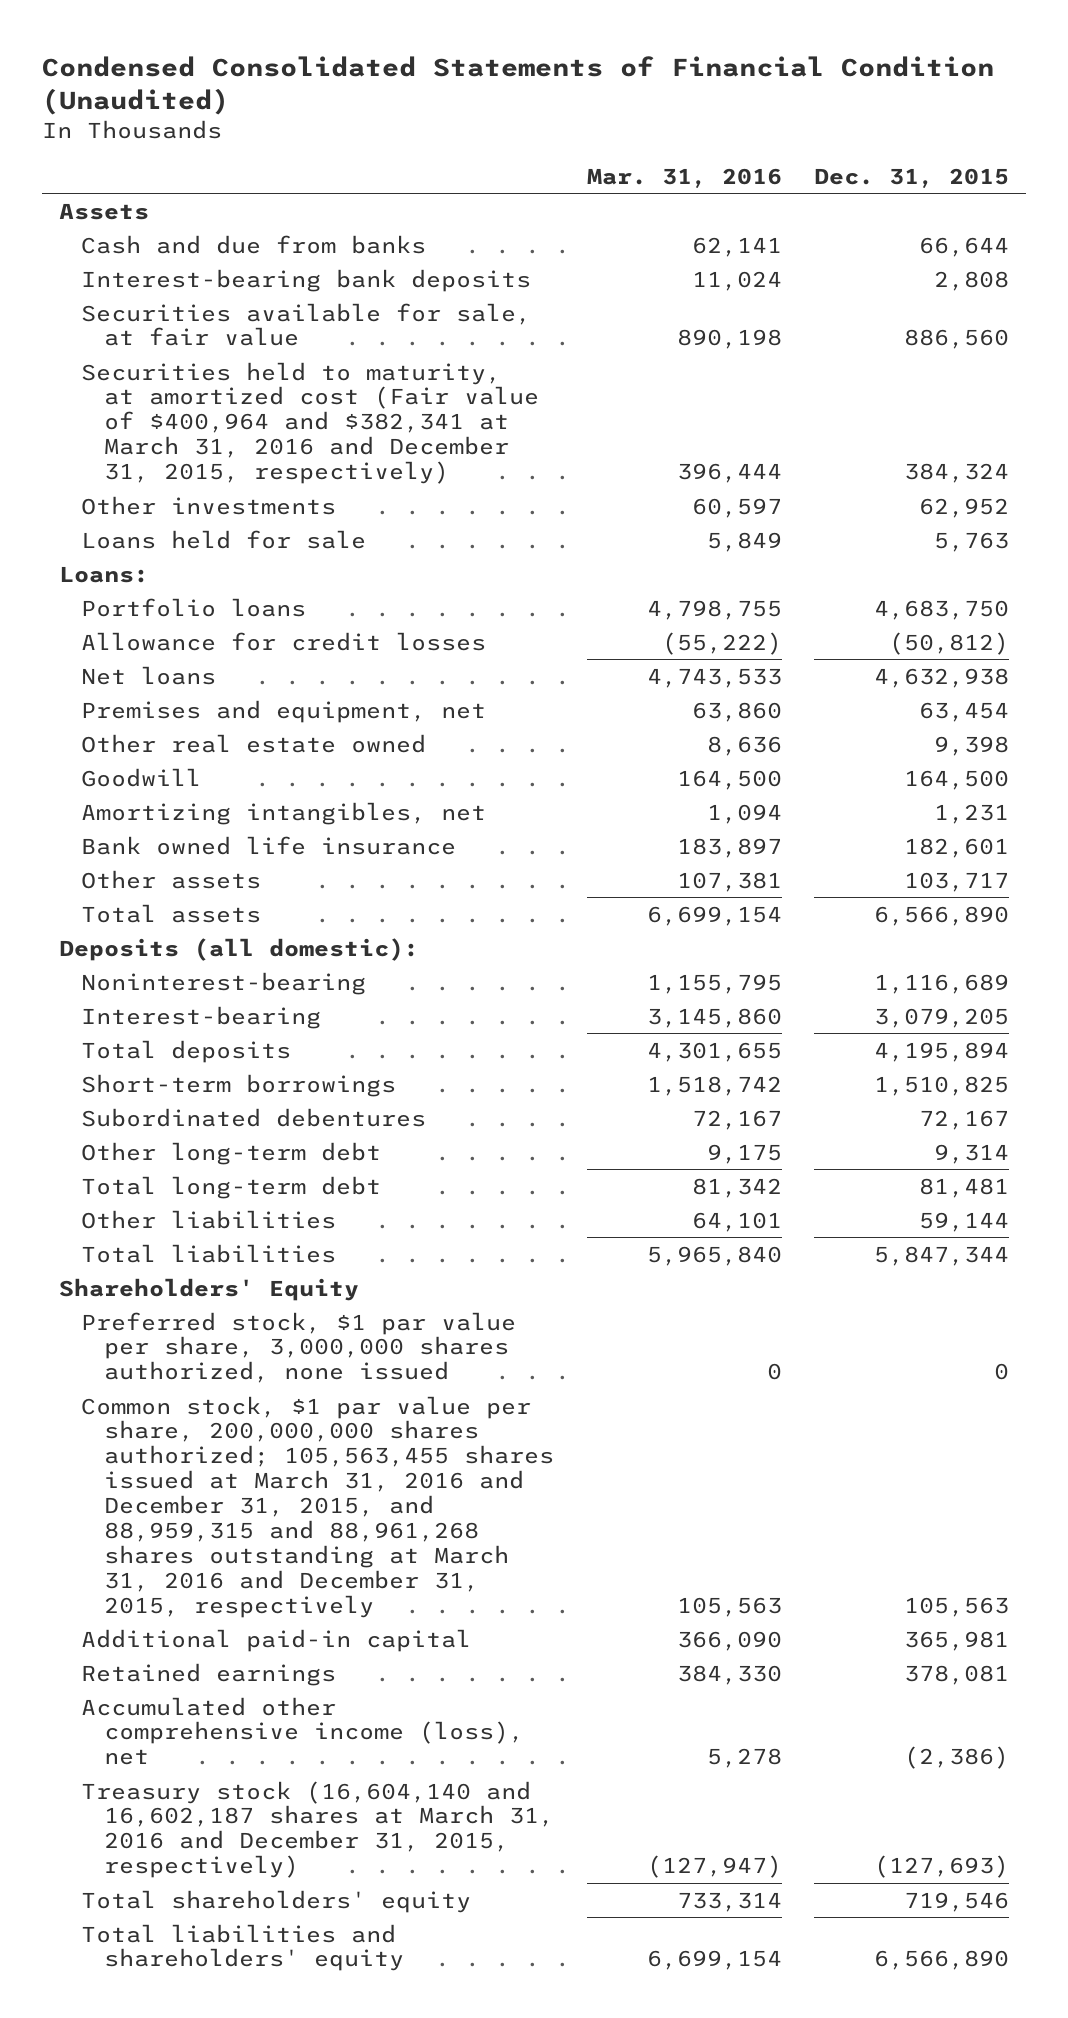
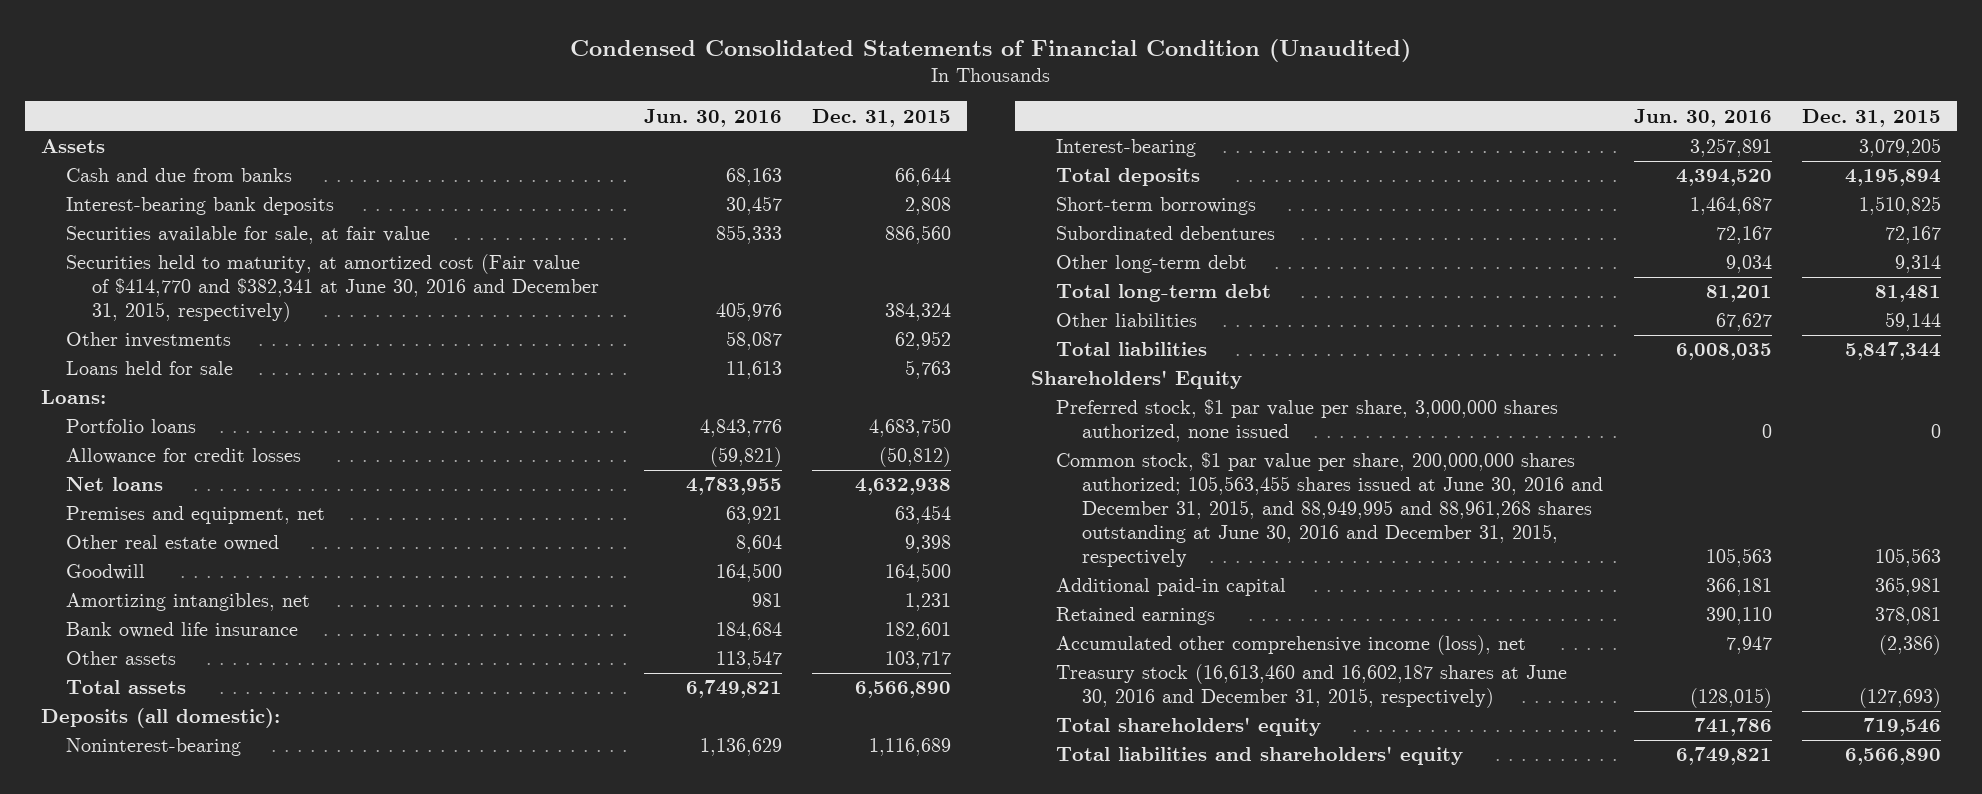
[586,167,782,188] Mar. 31, 2016 -> none
none -> [643,108,782,127] Jun. 30, 2016
[81,361,540,485] Securities held to maturity, at amortized cost (Fair value of $400,964 and $382,341 at March 31, 2016 and December 31, 2015, respectively) -> [66,254,599,323] Securities held to maturity, at amortized cost (Fair value of $414,770 and $382,341 at June 30, 2016 and December 31, 2015, respectively)
[81,1395,555,1618] Common stock, $1 par value per share, 200,000,000 shares authorized; 105,563,455 shares issued at March 31, 2016 and December 31, 2015, and 88,959,315 and 88,961,268 shares outstanding at March 31, 2016 and December 31, 2015, respectively -> [1056,452,1603,567] Common stock, $1 par value per share, 200,000,000 shares authorized; 105,563,455 shares issued at June 30, 2016 and December 31, 2015, and 88,949,995 and 88,961,268 shares outstanding at June 30, 2016 and December 31, 2015, respectively
[81,1780,555,1879] Treasury stock (16,604,140 and 16,602,187 shares at March 31, 2016 and December 31, 2015, respectively) -> [1056,664,1568,709] Treasury stock (16,613,460 and 16,602,187 shares at June 30, 2016 and December 31, 2015, respectively)

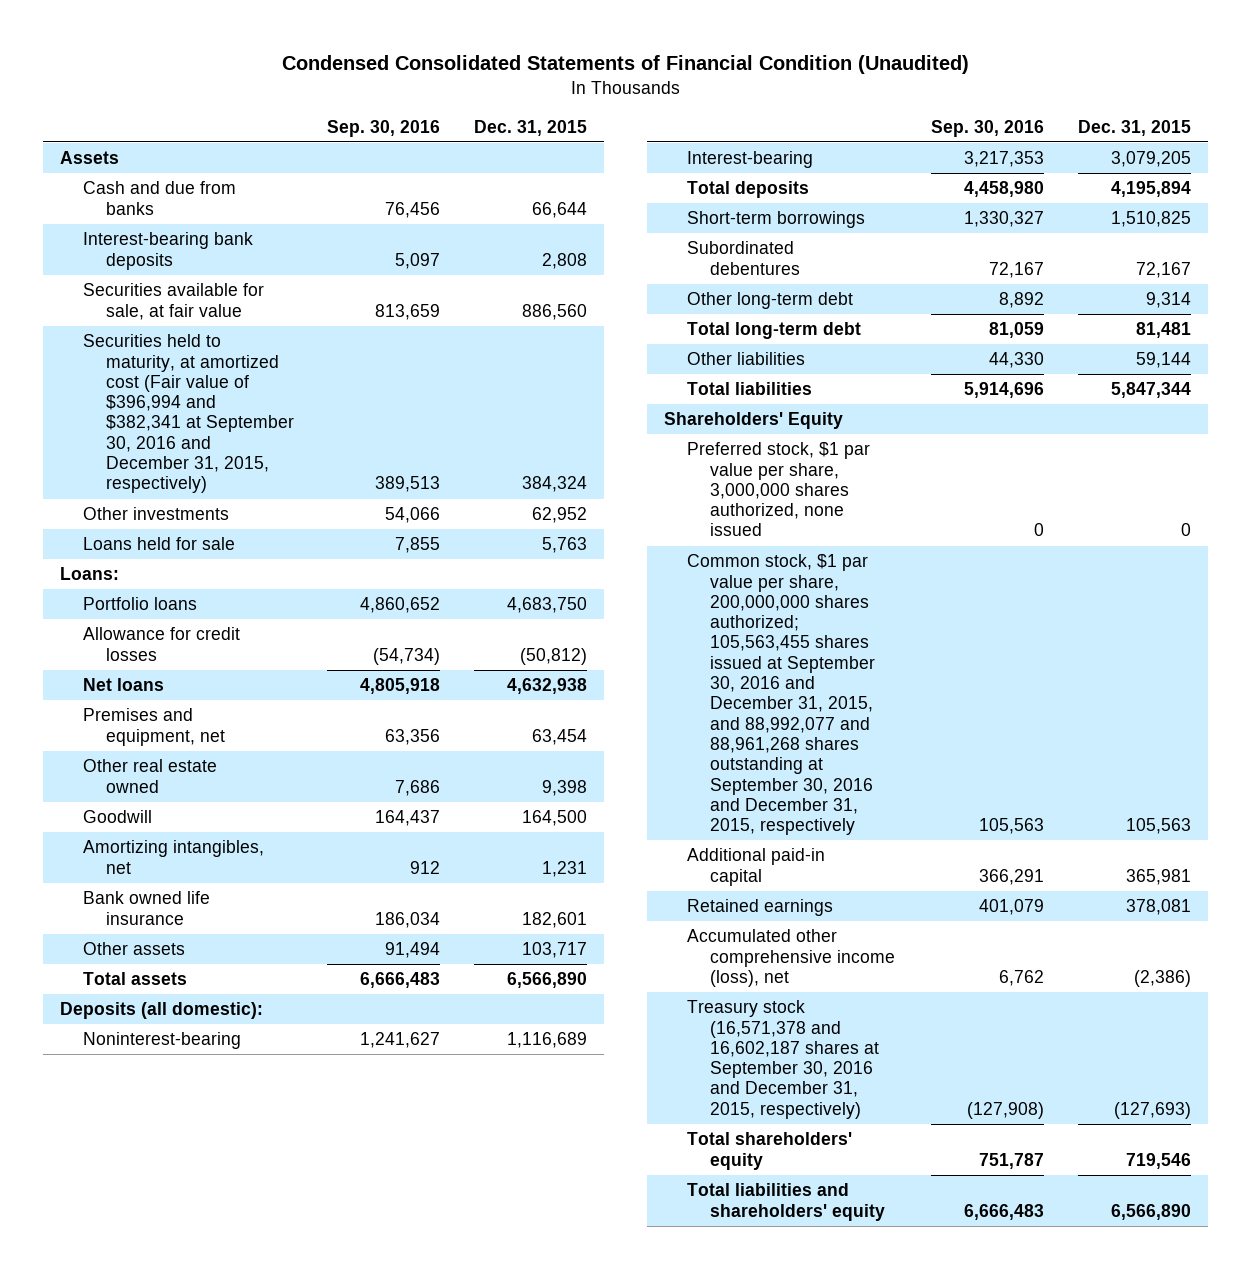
[643,108,782,127] Jun. 30, 2016 -> none
none -> [327,119,441,137] Sep. 30, 2016
[66,254,599,323] Securities held to maturity, at amortized cost (Fair value of $414,770 and $382,341 at June 30, 2016 and December 31, 2015, respectively) -> [82,334,294,494] Securities held to maturity, at amortized cost (Fair value of $396,994 and $382,341 at September 30, 2016 and December 31, 2015, respectively)
[1056,452,1603,567] Common stock, $1 par value per share, 200,000,000 shares authorized; 105,563,455 shares issued at June 30, 2016 and December 31, 2015, and 88,949,995 and 88,961,268 shares outstanding at June 30, 2016 and December 31, 2015, respectively -> [687,554,875,836] Common stock, $1 par value per share, 200,000,000 shares authorized; 105,563,455 shares issued at September 30, 2016 and December 31, 2015, and 88,992,077 and 88,961,268 shares outstanding at September 30, 2016 and December 31, 2015, respectively
[1056,664,1568,709] Treasury stock (16,613,460 and 16,602,187 shares at June 30, 2016 and December 31, 2015, respectively) -> [687,1000,879,1119] Treasury stock (16,571,378 and 16,602,187 shares at September 30, 2016 and December 31, 2015, respectively)

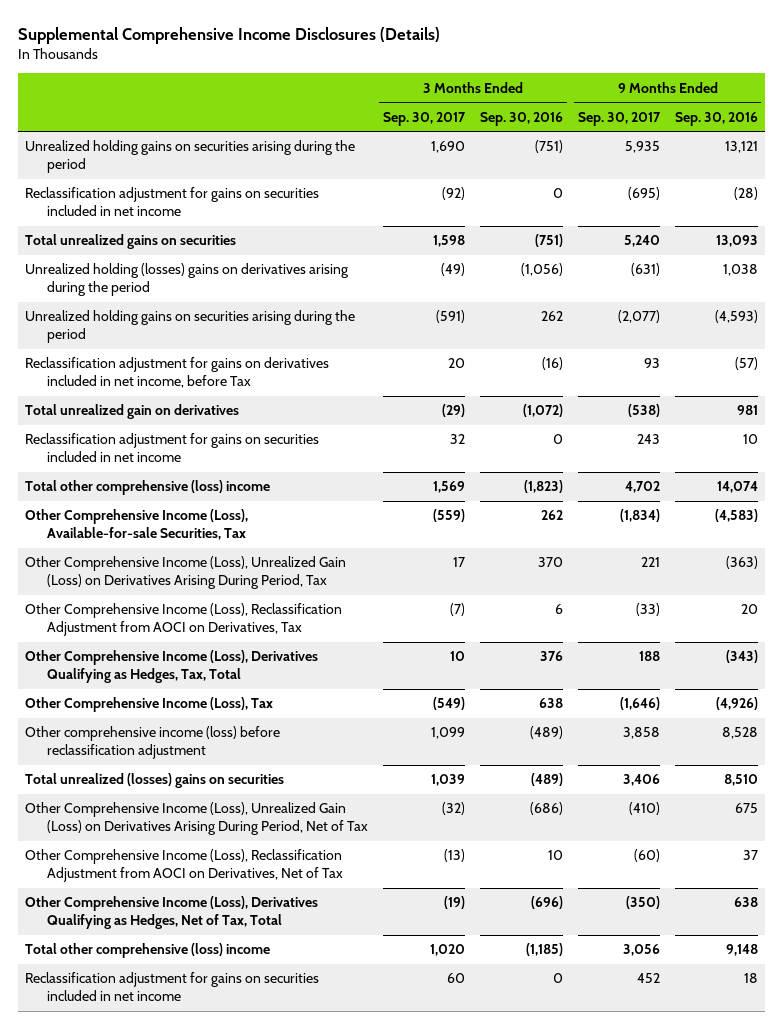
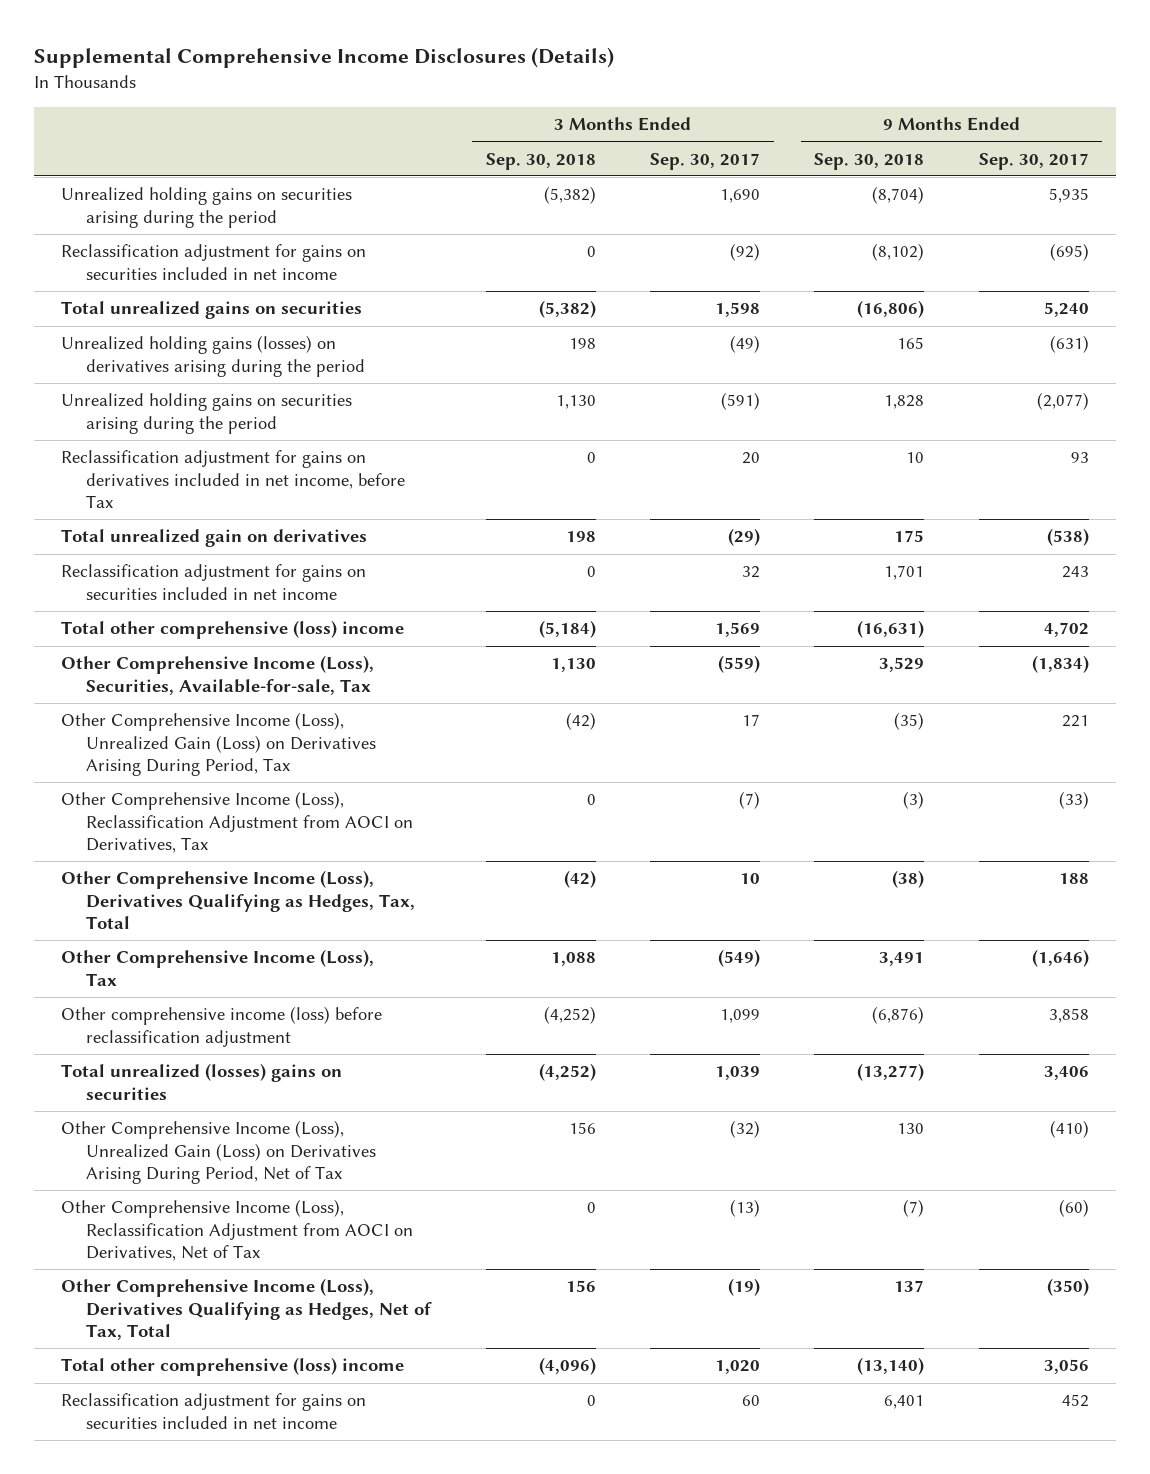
[479,111,563,126] Sep. 30, 2016 -> none
[674,111,758,126] Sep. 30, 2016 -> none
none -> [485,152,596,170] Sep. 30, 2018
none -> [814,152,925,170] Sep. 30, 2018
[25,263,350,297] Unrealized holding (losses) gains on derivatives arising during the period -> [61,335,366,377] Unrealized holding gains (losses) on derivatives arising during the period
[25,509,249,541] Other Comprehensive Income (Loss), Available-for-sale Securities, Tax -> [61,655,375,695] Other Comprehensive Income (Loss), Securities, Available-for-sale, Tax

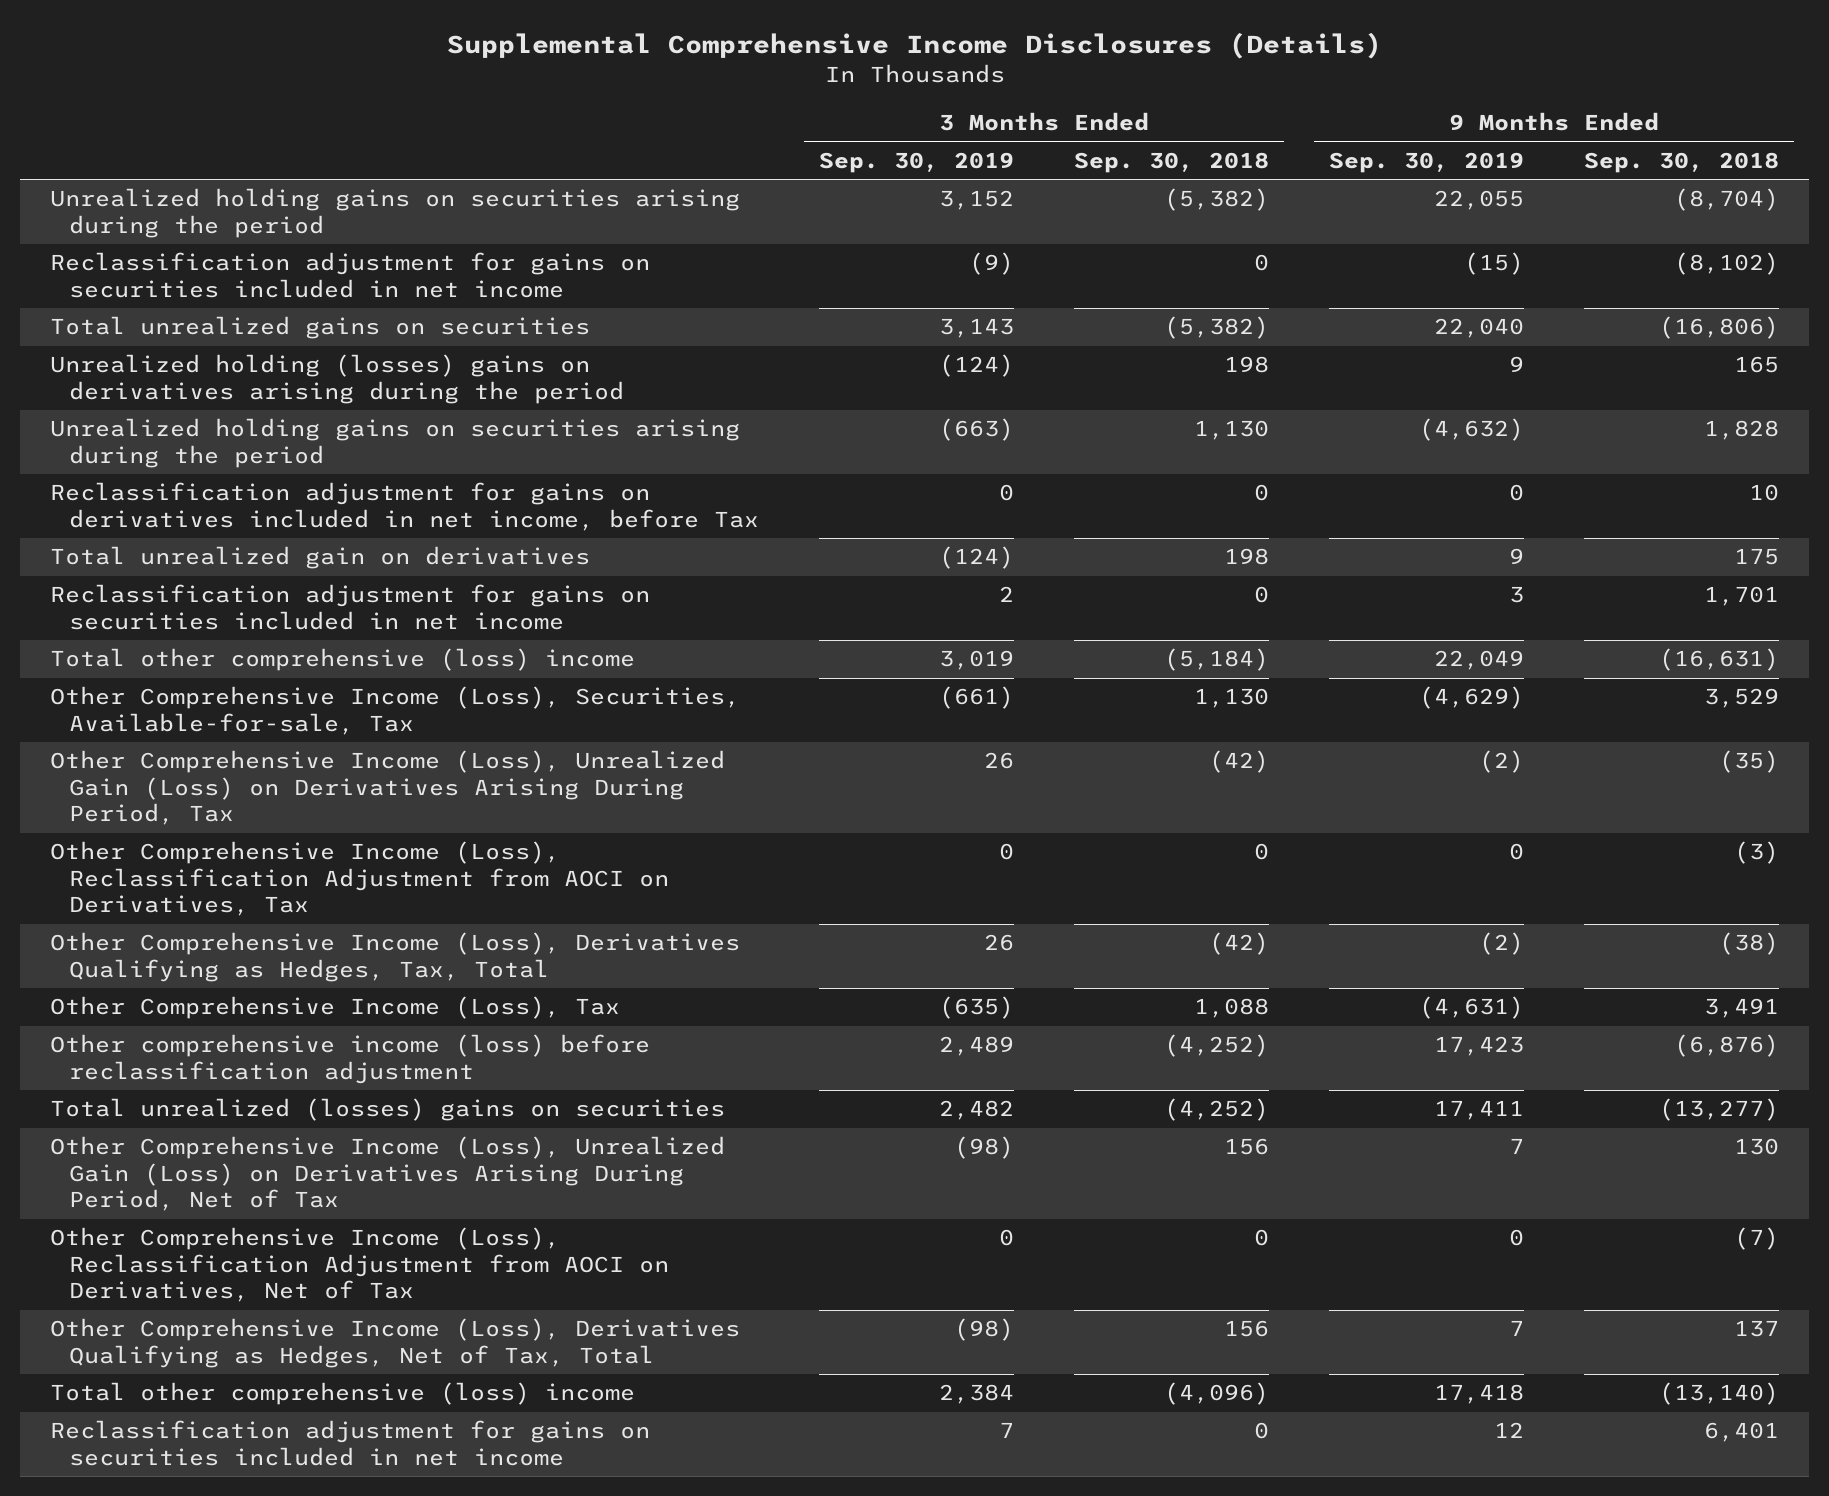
[650,152,761,170] Sep. 30, 2017 -> none
[978,152,1089,170] Sep. 30, 2017 -> none
none -> [819,151,1015,173] Sep. 30, 2019
none -> [1329,151,1525,173] Sep. 30, 2019
[61,335,366,377] Unrealized holding gains (losses) on derivatives arising during the period -> [50,354,624,404] Unrealized holding (losses) gains on derivatives arising during the period

